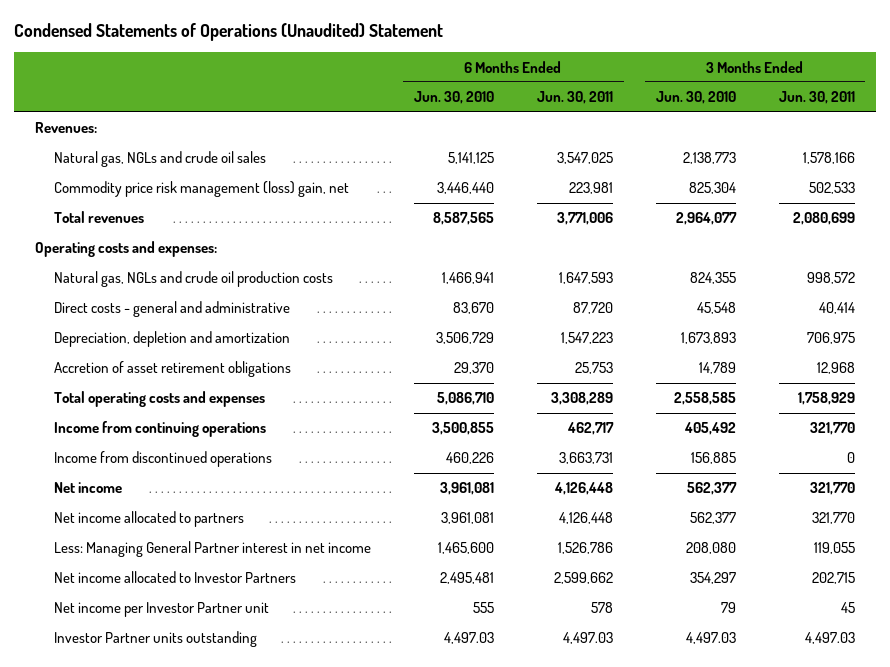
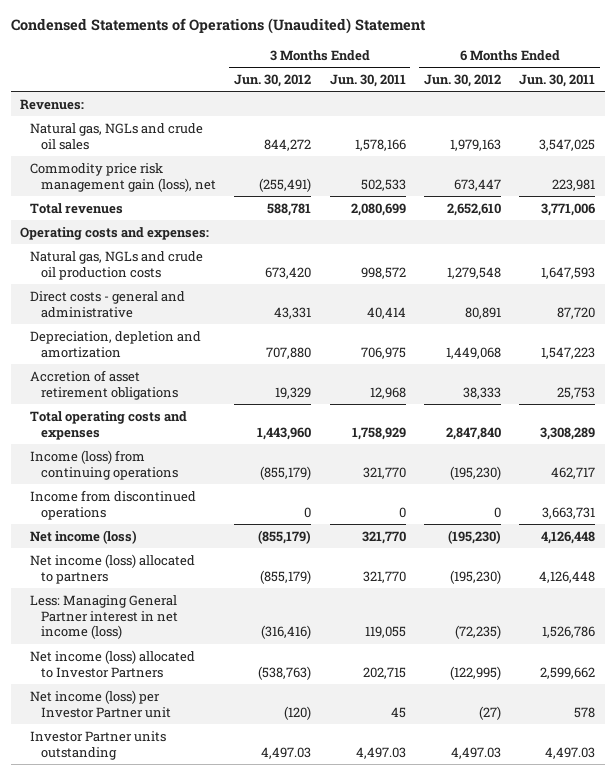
[413,91,494,105] Jun. 30, 2010 -> none
[655,91,736,105] Jun. 30, 2010 -> none
none -> [234,73,312,87] Jun. 30, 2012
none -> [423,73,501,87] Jun. 30, 2012
[53,181,349,198] Commodity price risk management (loss) gain, net -> [30,162,216,192] Commodity price risk management gain (loss), net
[53,421,266,438] Income from continuing operations -> [30,449,178,480] Income (loss) from continuing operations
[53,482,122,494] Net income -> [30,529,138,544] Net income (loss)
[53,511,244,528] Net income allocated to partners -> [30,553,196,584] Net income (loss) allocated to partners
[53,541,371,558] Less: Managing General Partner interest in net income -> [30,594,178,640] Less: Managing General Partner interest in net income (loss)
[53,571,296,584] Net income allocated to Investor Partners -> [30,649,196,678] Net income (loss) allocated to Investor Partners
[53,602,269,618] Net income per Investor Partner unit -> [30,689,171,718] Net income (loss) per Investor Partner unit

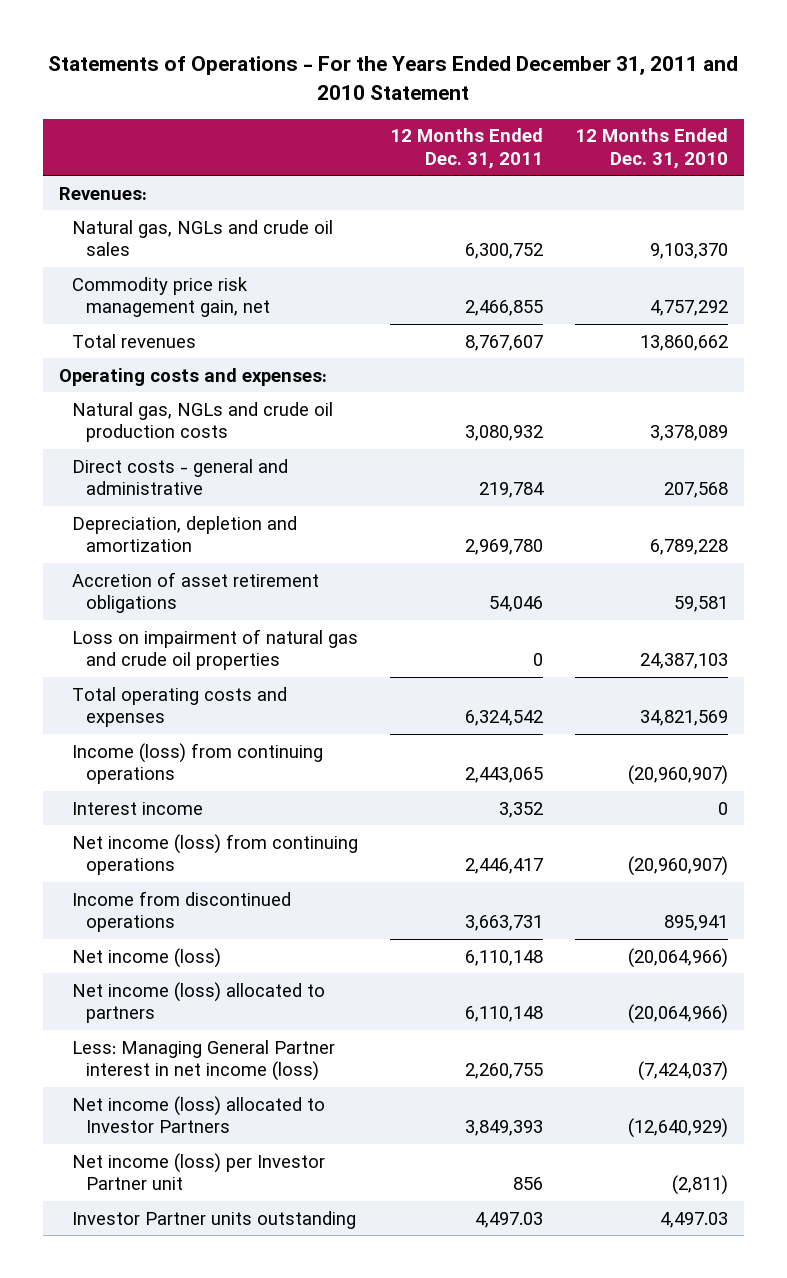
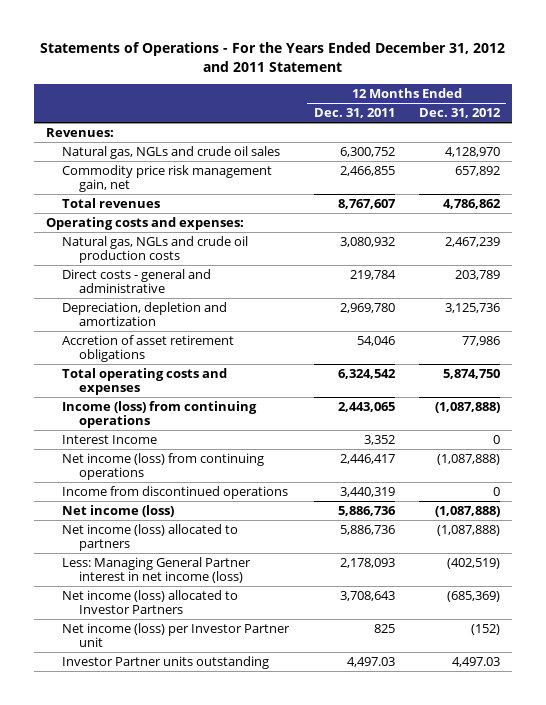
[48,56,739,101] Statements of Operations - For the Years Ended December 31, 2011 and 2010 Statement -> [39,41,505,72] Statements of Operations - For the Years Ended December 31, 2012 and 2011 Statement
[575,128,729,169] 12 Months Ended Dec. 31, 2010 -> none
none -> [418,108,501,119] Dec. 31, 2012
[72,628,359,671] Loss on impairment of natural gas and crude oil properties -> none
[72,801,204,815] Interest income -> [62,434,158,444] Interest Income
[465,915,544,932] 3,663,731 -> [339,486,395,497] 3,440,319
[465,949,544,966] 6,110,148 -> [337,505,396,516] 5,886,736
[465,1006,544,1023] 6,110,148 -> [339,524,395,535] 5,886,736
[465,1063,544,1080] 2,260,755 -> [339,557,395,568] 2,178,093
[465,1120,544,1137] 3,849,393 -> [339,590,395,601] 3,708,643
[513,1177,544,1191] 856 -> [373,623,395,633] 825

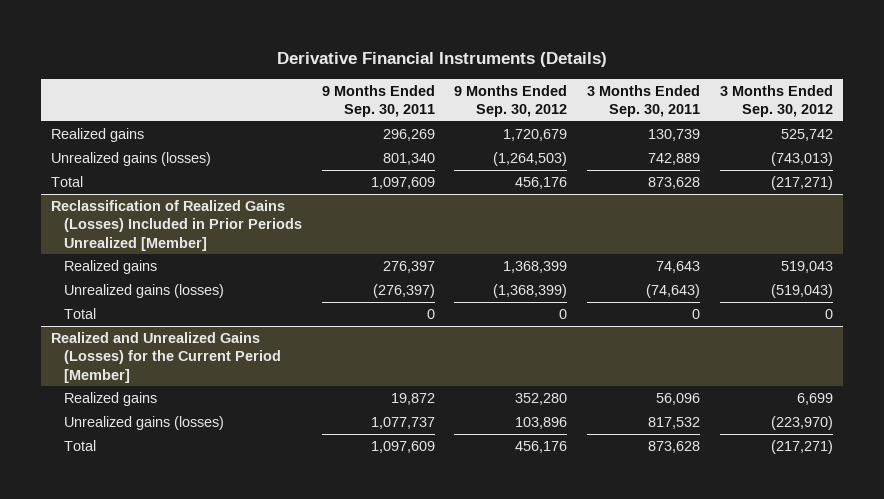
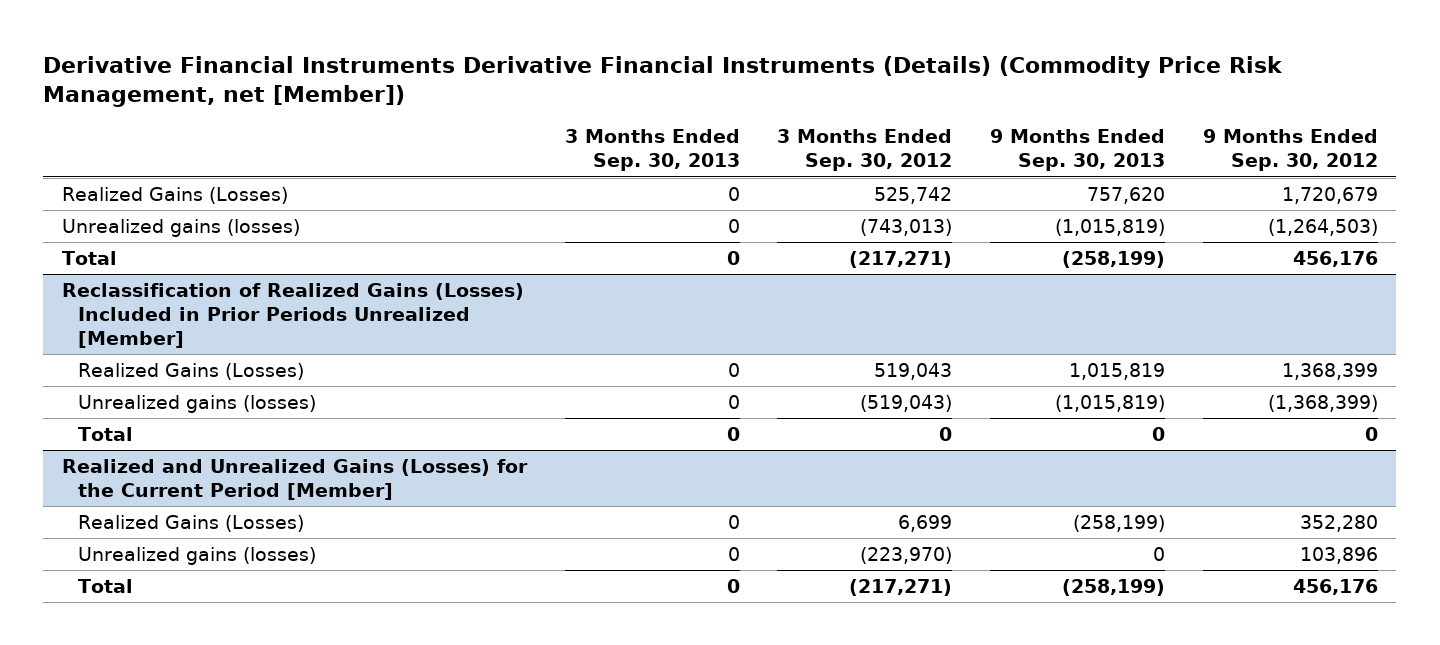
[276,52,607,68] Derivative Financial Instruments (Details) -> [43,55,1284,107] Derivative Financial Instruments Derivative Financial Instruments (Details) (Commodity Price Risk Management, net [Member])
[321,84,435,118] 9 Months Ended Sep. 30, 2011 -> none
[587,84,701,118] 3 Months Ended Sep. 30, 2011 -> none
none -> [564,129,740,172] 3 Months Ended Sep. 30, 2013
none -> [990,129,1166,172] 9 Months Ended Sep. 30, 2013
[51,127,145,142] Realized gains -> [62,186,289,204] Realized Gains (Losses)
[63,259,157,274] Realized gains -> [77,362,304,380] Realized Gains (Losses)
[63,391,157,406] Realized gains -> [77,514,304,532] Realized Gains (Losses)

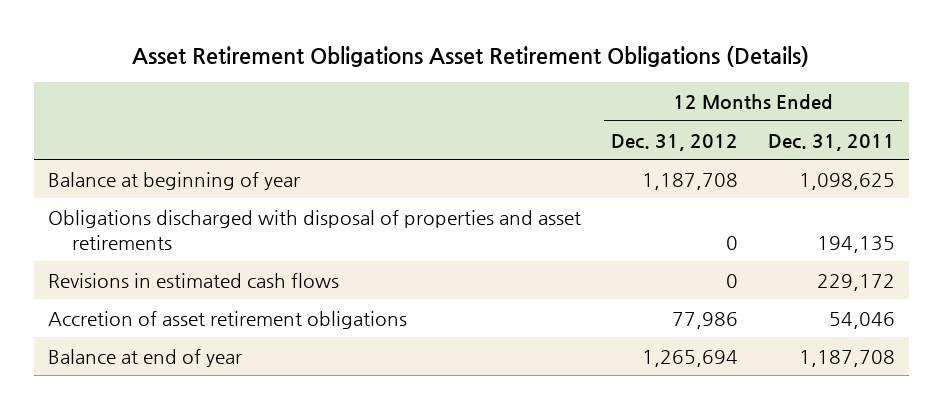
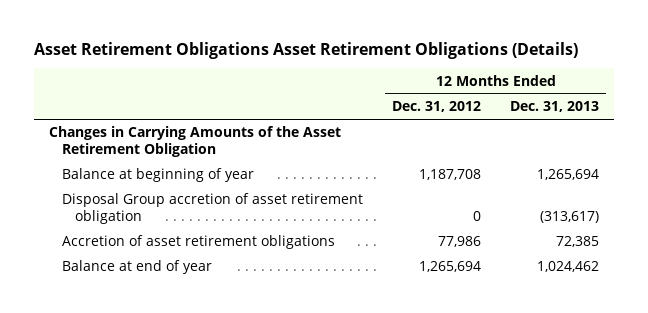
[767,133,895,151] Dec. 31, 2011 -> none
none -> [510,101,600,113] Dec. 31, 2013
none -> [49,126,342,157] Changes in Carrying Amounts of the Asset Retirement Obligation
[48,272,340,288] Revisions in estimated cash flows -> none
[48,209,582,250] Obligations discharged with disposal of properties and asset retirements -> [61,193,363,224] Disposal Group accretion of asset retirement obligation

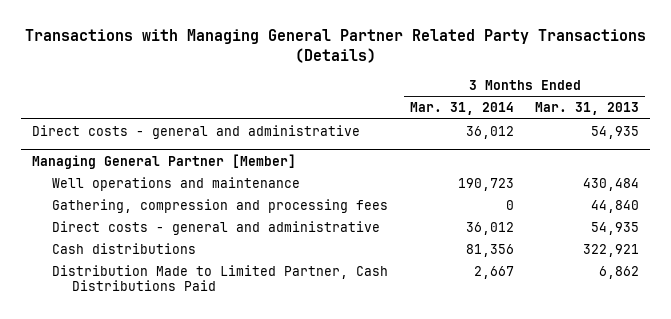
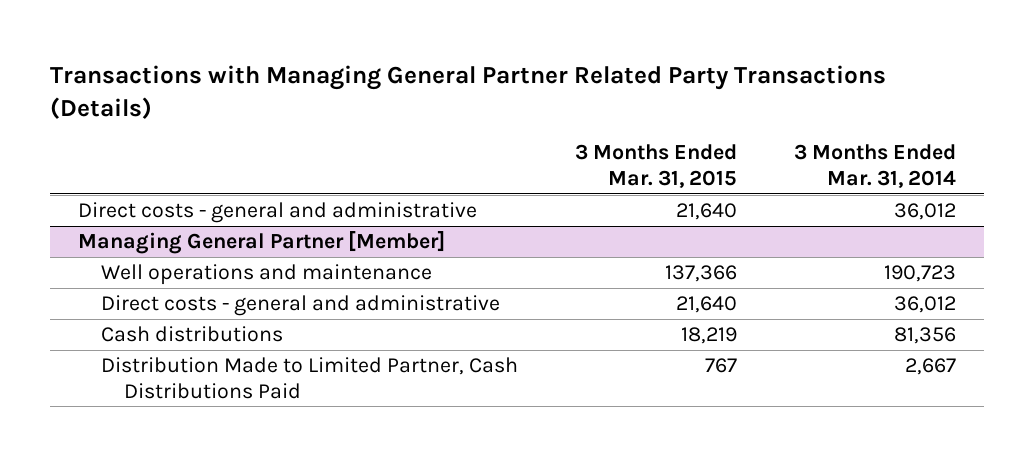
[535,102,640,116] Mar. 31, 2013 -> none
none -> [575,144,738,188] 3 Months Ended Mar. 31, 2015
[51,198,388,213] Gathering, compression and processing fees -> none

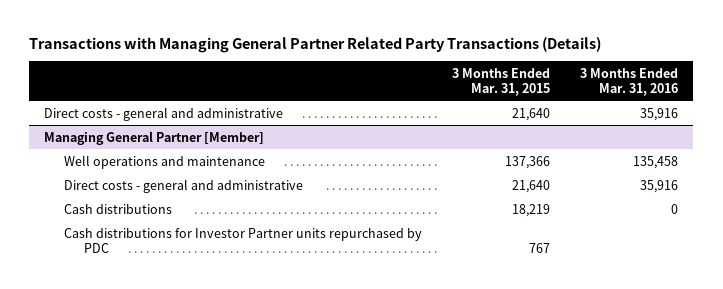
[793,144,956,188] 3 Months Ended Mar. 31, 2014 -> none
none -> [580,67,679,96] 3 Months Ended Mar. 31, 2016
[101,357,519,399] Distribution Made to Limited Partner, Cash Distributions Paid -> [64,227,423,253] Cash distributions for Investor Partner units repurchased by PDC

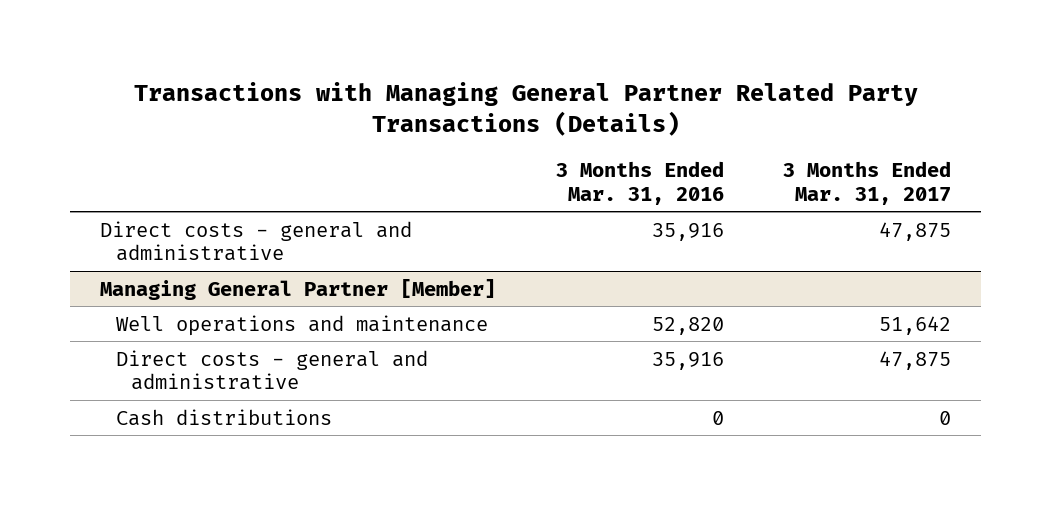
[452,67,551,96] 3 Months Ended Mar. 31, 2015 -> none
none -> [783,161,952,205] 3 Months Ended Mar. 31, 2017
[633,155,679,169] 135,458 -> [651,316,724,335] 52,820
[64,227,423,253] Cash distributions for Investor Partner units repurchased by PDC -> none

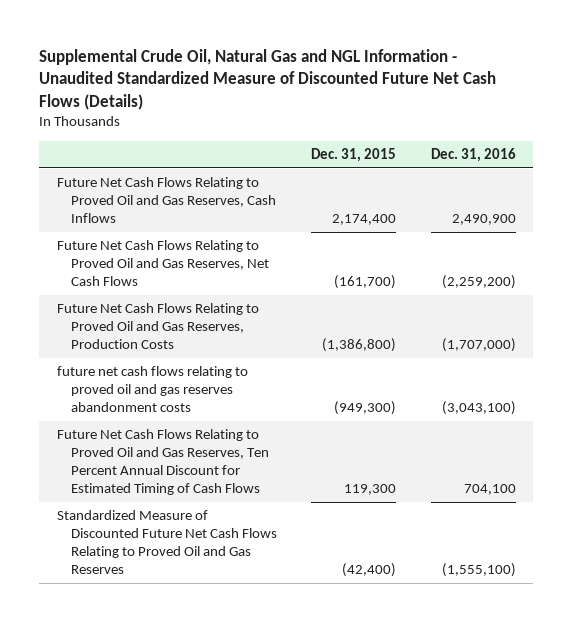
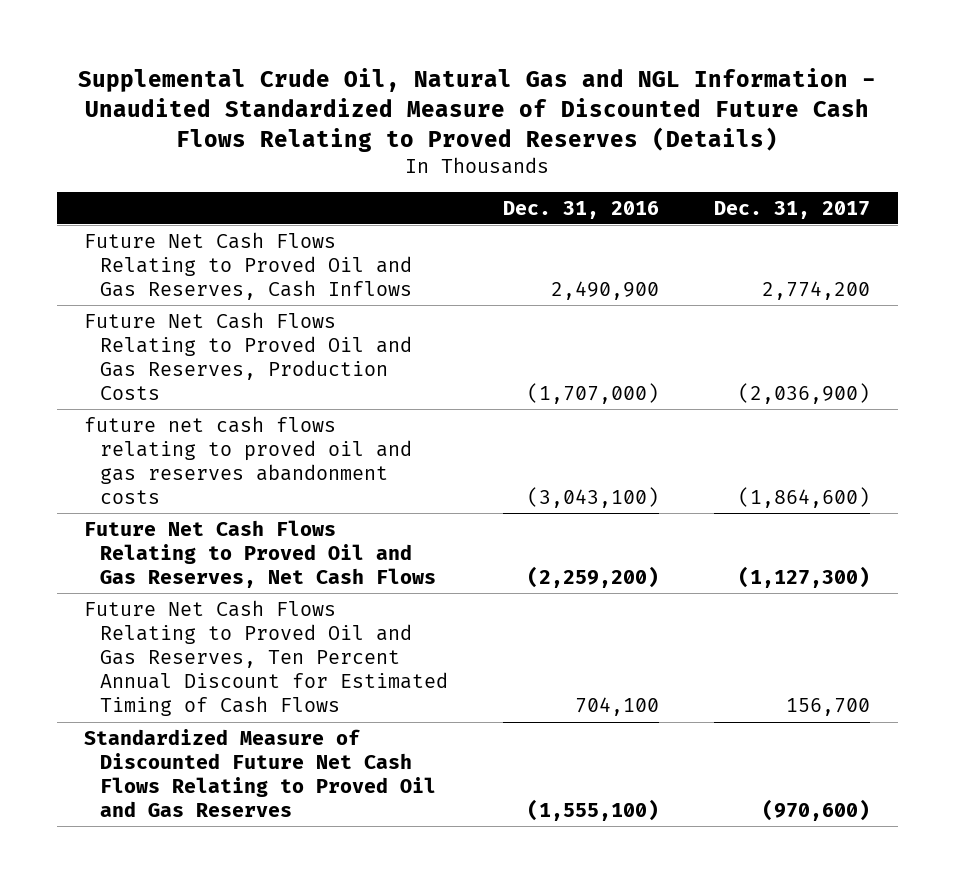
[39,48,497,110] Supplemental Crude Oil, Natural Gas and NGL Information - Unaudited Standardized Measure of Discounted Future Net Cash Flows (Details) -> [78,67,877,152] Supplemental Crude Oil, Natural Gas and NGL Information - Unaudited Standardized Measure of Discounted Future Cash Flows Relating to Proved Reserves (Details)
[311,147,397,162] Dec. 31, 2015 -> none
none -> [714,200,871,219] Dec. 31, 2017
[56,240,269,287] Future Net Cash Flows Relating to Proved Oil and Gas Reserves, Net Cash Flows -> [84,519,436,589] Future Net Cash Flows Relating to Proved Oil and Gas Reserves, Net Cash Flows

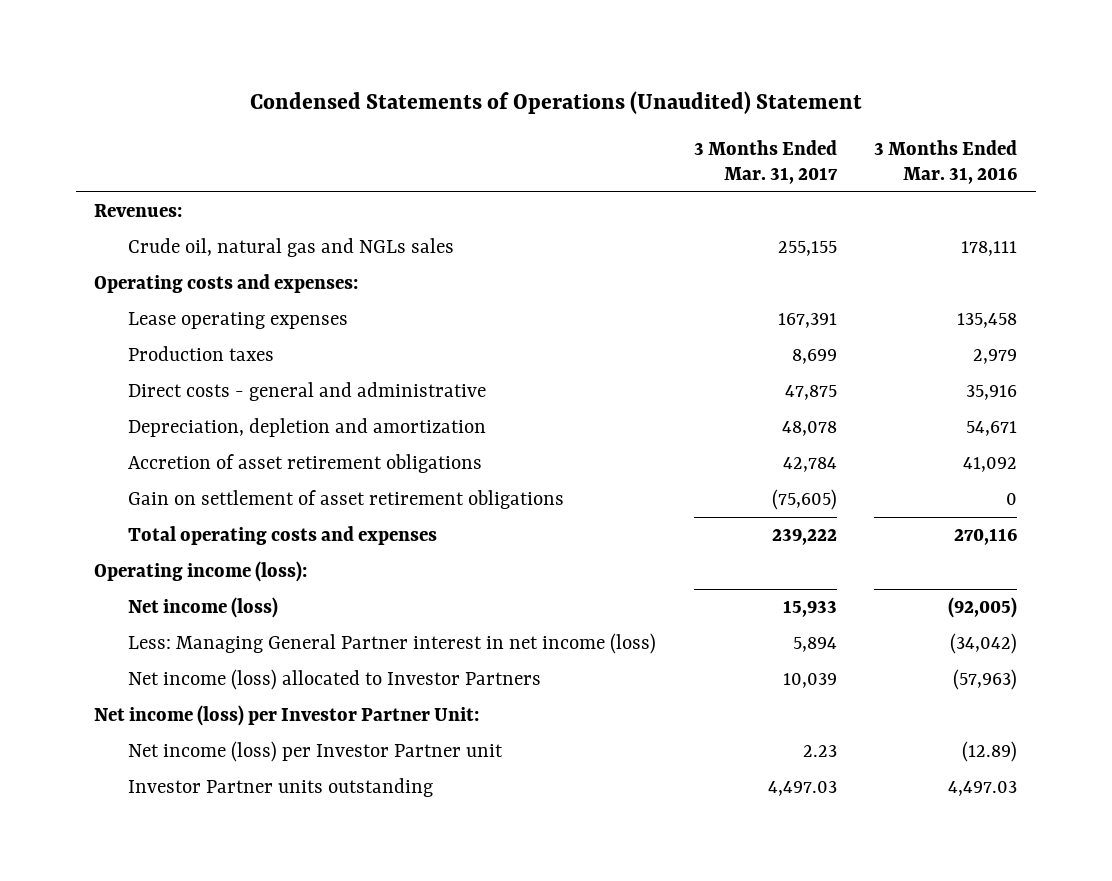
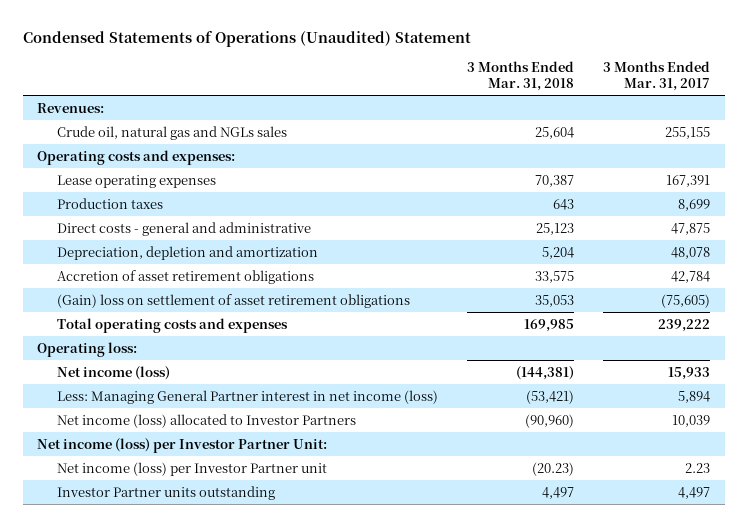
[874,140,1018,185] 3 Months Ended Mar. 31, 2016 -> none
none -> [467,61,575,92] 3 Months Ended Mar. 31, 2018
[127,489,564,509] Gain on settlement of asset retirement obligations -> [57,293,411,308] (Gain) loss on settlement of asset retirement obligations
[94,560,308,582] Operating income (loss): -> [37,341,138,357] Operating loss:
[767,780,837,796] 4,497.03 -> [678,486,711,499] 4,497

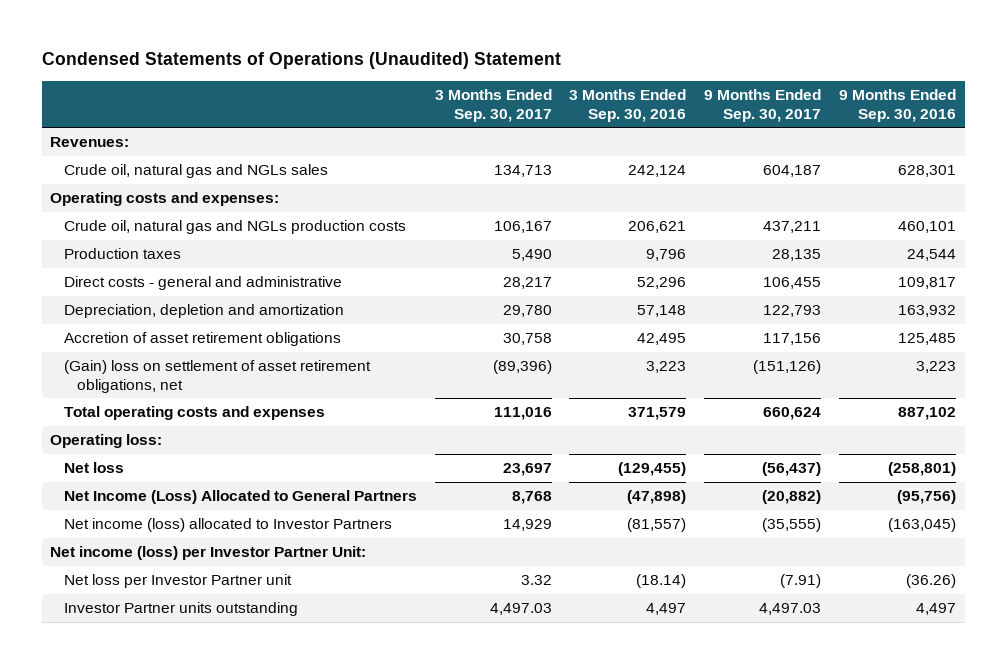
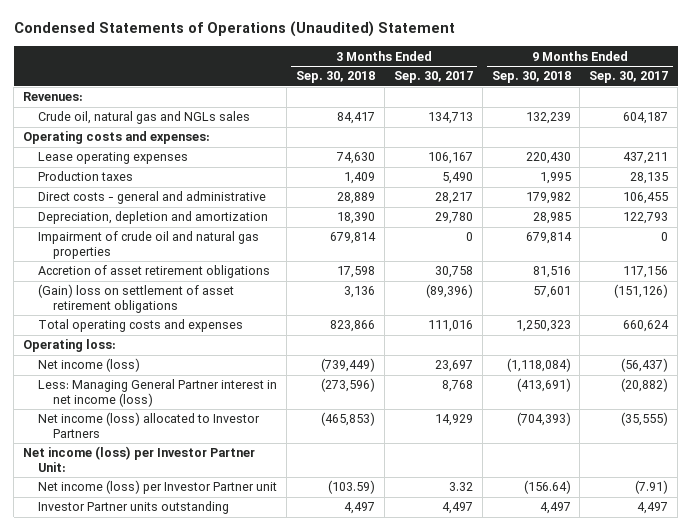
[569,88,687,122] 3 Months Ended Sep. 30, 2016 -> none
[838,88,956,122] 9 Months Ended Sep. 30, 2016 -> none
none -> [295,71,375,84] Sep. 30, 2018
none -> [491,71,571,84] Sep. 30, 2018
[63,220,406,235] Crude oil, natural gas and NGLs production costs -> [37,152,188,165] Lease operating expenses
none -> [37,231,259,260] Impairment of crude oil and natural gas properties
[63,360,371,393] (Gain) loss on settlement of asset retirement obligations, net -> [37,284,234,314] (Gain) loss on settlement of asset retirement obligations
[63,462,124,474] Net loss -> [37,358,140,373] Net income (loss)
[63,490,417,505] Net Income (Loss) Allocated to General Partners -> [37,379,277,408] Less: Managing General Partner interest in net income (loss)
[63,574,292,589] Net loss per Investor Partner unit -> [37,480,277,495] Net income (loss) per Investor Partner unit
[489,603,552,616] 4,497.03 -> [441,502,473,515] 4,497
[759,603,822,616] 4,497.03 -> [637,502,669,515] 4,497

